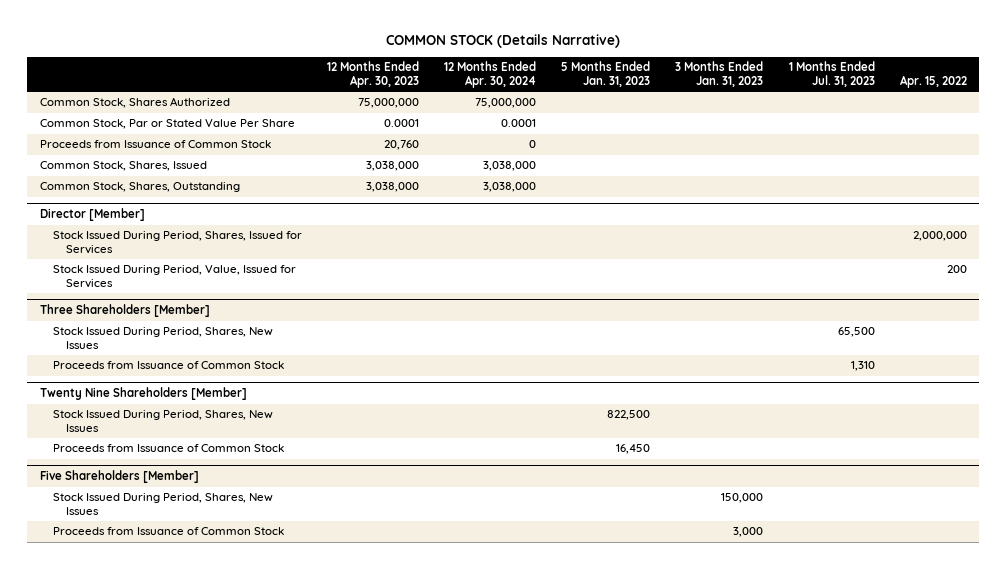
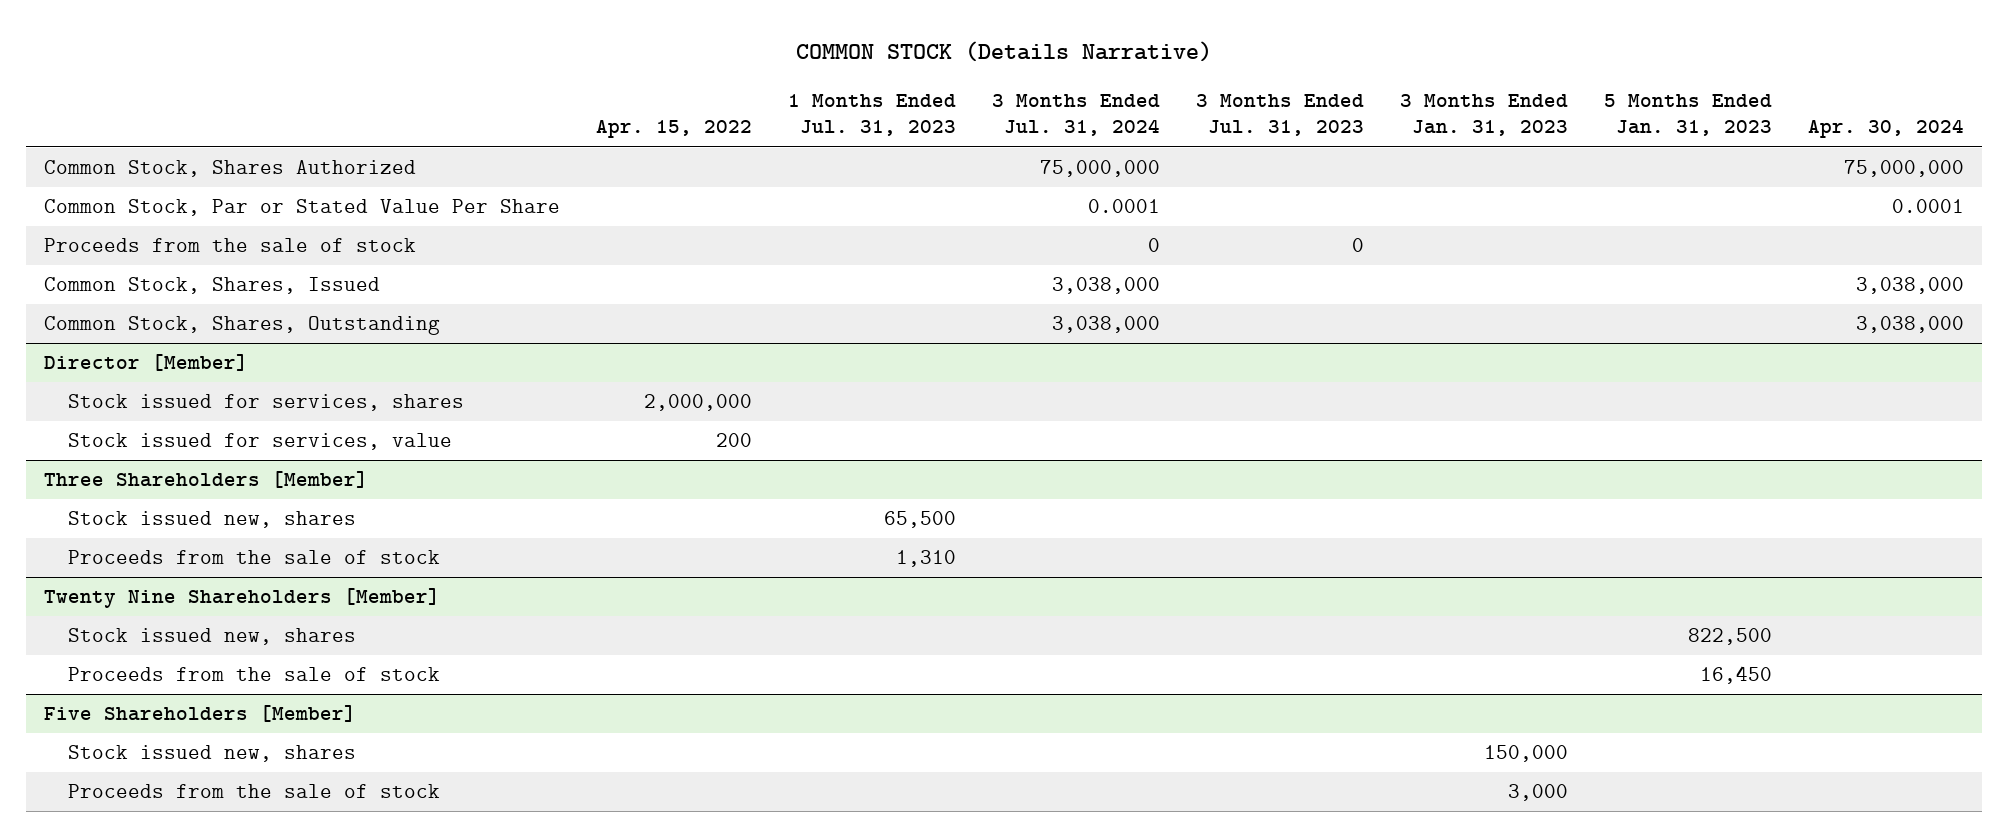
[326,61,419,89] 12 Months Ended Apr. 30, 2023 -> none
[444,61,537,89] 12 Months Ended Apr. 30, 2024 -> none
none -> [992,93,1161,137] 3 Months Ended Jul. 31, 2024
none -> [1196,93,1365,137] 3 Months Ended Jul. 31, 2023
none -> [1808,119,1965,139] Apr. 30, 2024
[39,140,271,149] Proceeds from Issuance of Common Stock -> [44,238,417,253] Proceeds from the sale of stock
[52,231,302,255] Stock Issued During Period, Shares, Issued for Services -> [67,394,464,412] Stock issued for services, shares
[52,265,296,289] Stock Issued During Period, Value, Issued for Services -> [67,433,452,451] Stock issued for services, value
[52,327,273,350] Stock Issued During Period, Shares, New Issues -> [67,511,356,529] Stock issued new, shares
[52,361,284,370] Proceeds from Issuance of Common Stock -> [67,550,440,565] Proceeds from the sale of stock
[52,410,273,433] Stock Issued During Period, Shares, New Issues -> [67,628,356,646] Stock issued new, shares
[52,444,284,453] Proceeds from Issuance of Common Stock -> [67,667,440,682] Proceeds from the sale of stock
[52,493,273,516] Stock Issued During Period, Shares, New Issues -> [67,745,356,763] Stock issued new, shares
[52,527,284,536] Proceeds from Issuance of Common Stock -> [67,784,440,799] Proceeds from the sale of stock

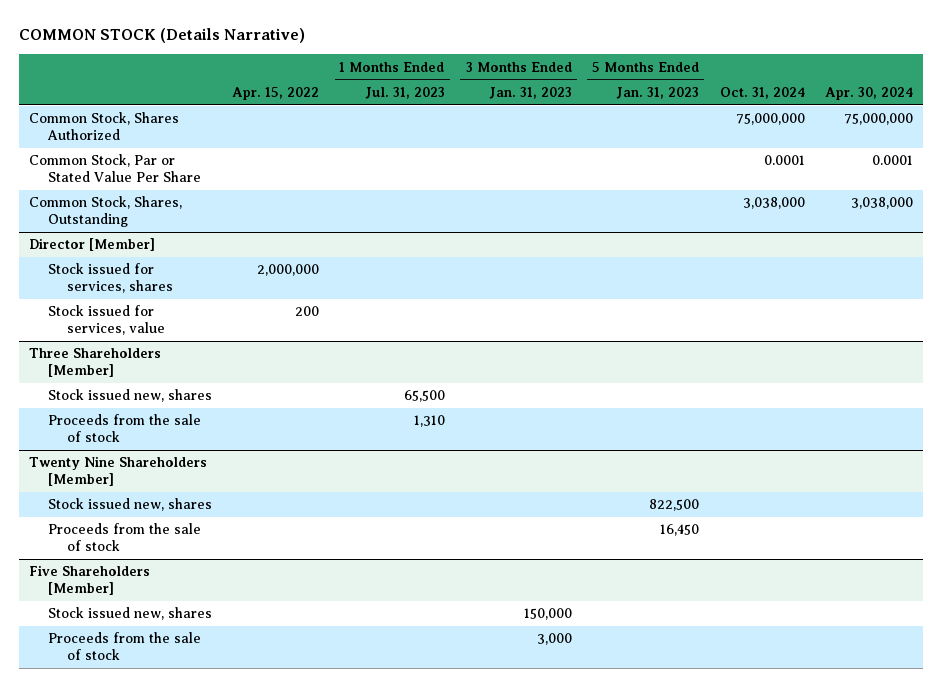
[992,93,1161,137] 3 Months Ended Jul. 31, 2024 -> none
[1196,93,1365,137] 3 Months Ended Jul. 31, 2023 -> none
none -> [719,87,805,100] Oct. 31, 2024
[44,238,417,253] Proceeds from the sale of stock -> none
[44,277,381,295] Common Stock, Shares, Issued -> none

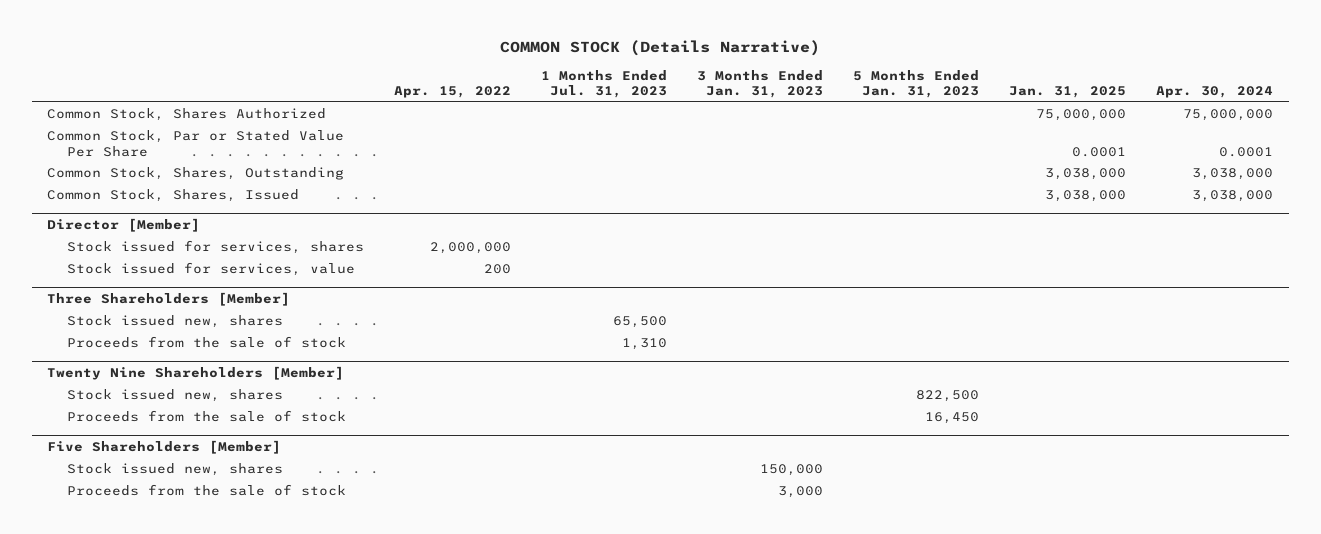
[719,87,805,100] Oct. 31, 2024 -> none
none -> [1009,86,1127,99] Jan. 31, 2025
none -> [47,189,300,203] Common Stock, Shares, Issued

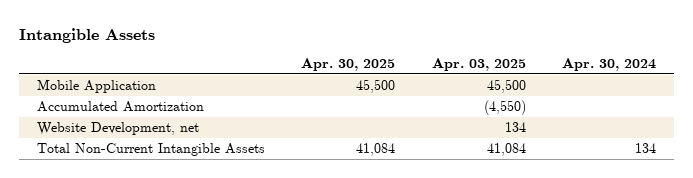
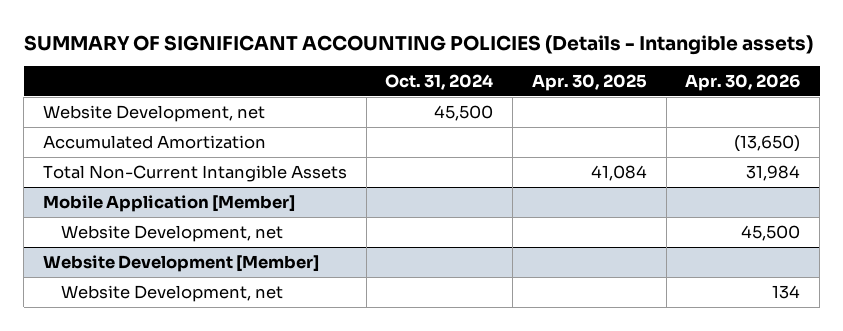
[18,27,155,43] Intangible Assets -> [23,34,813,55] SUMMARY OF SIGNIFICANT ACCOUNTING POLICIES (Details - Intangible assets)
[431,58,526,72] Apr. 03, 2025 -> none
[562,58,657,72] Apr. 30, 2024 -> none
none -> [385,74,494,91] Oct. 31, 2024
none -> [685,74,801,92] Apr. 30, 2026
[36,79,156,94] Mobile Application -> none
[36,101,204,113] Accumulated Amortization -> [42,134,266,149] Accumulated Amortization
none -> [42,194,295,212] Mobile Application [Member]
none -> [60,224,283,242] Website Development, net
none -> [42,254,319,272] Website Development [Member]
none -> [60,284,283,302] Website Development, net

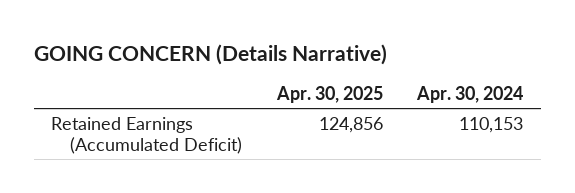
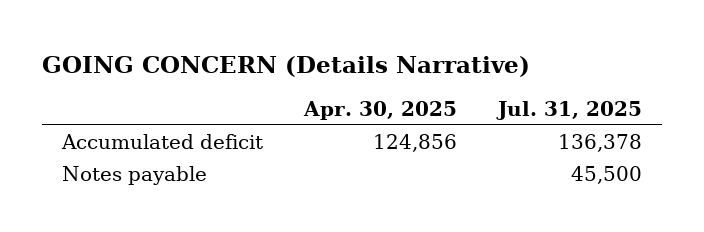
[416,85,524,103] Apr. 30, 2024 -> none
none -> [495,100,642,120] Jul. 31, 2025
[51,116,243,155] Retained Earnings (Accumulated Deficit) -> [61,134,264,150] Accumulated deficit
none -> [62,166,208,186] Notes payable

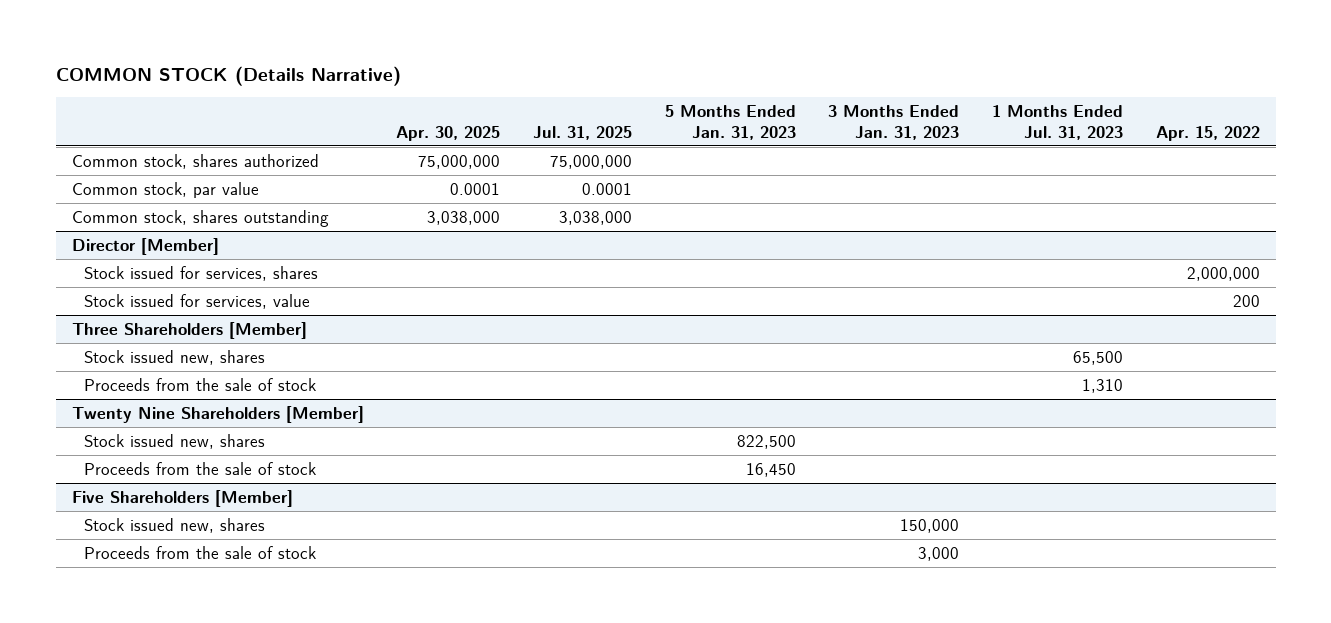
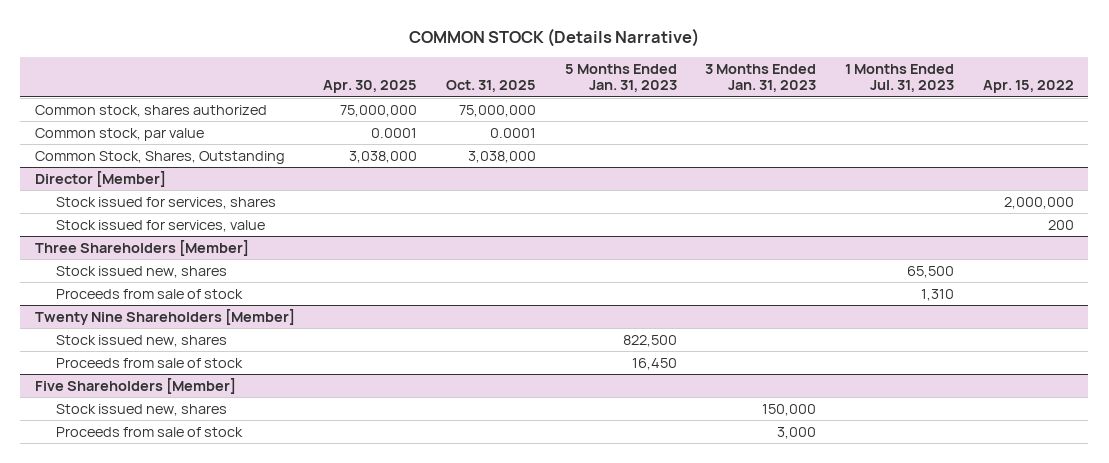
[533,125,633,140] Jul. 31, 2025 -> none
none -> [446,80,537,93] Oct. 31, 2025
[71,209,329,227] Common stock, shares outstanding -> [34,150,285,164] Common Stock, Shares, Outstanding
[83,377,316,391] Proceeds from the sale of stock -> [56,288,244,299] Proceeds from sale of stock
[83,461,316,475] Proceeds from the sale of stock -> [56,357,244,368] Proceeds from sale of stock
[83,545,316,559] Proceeds from the sale of stock -> [56,426,244,437] Proceeds from sale of stock

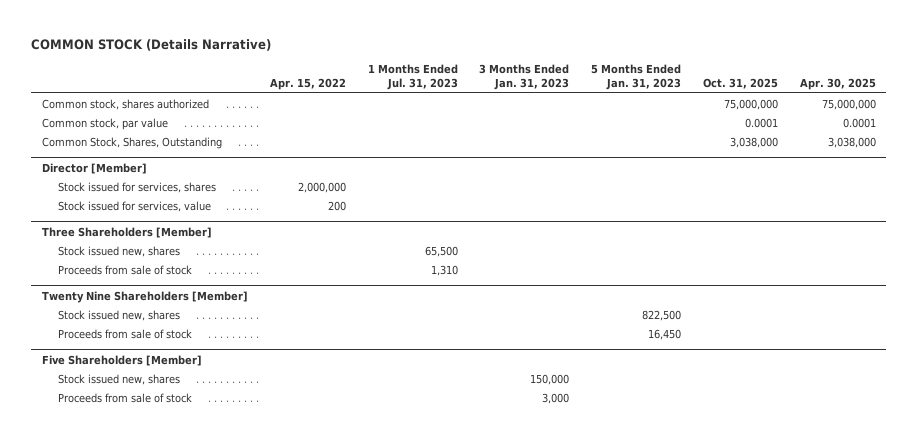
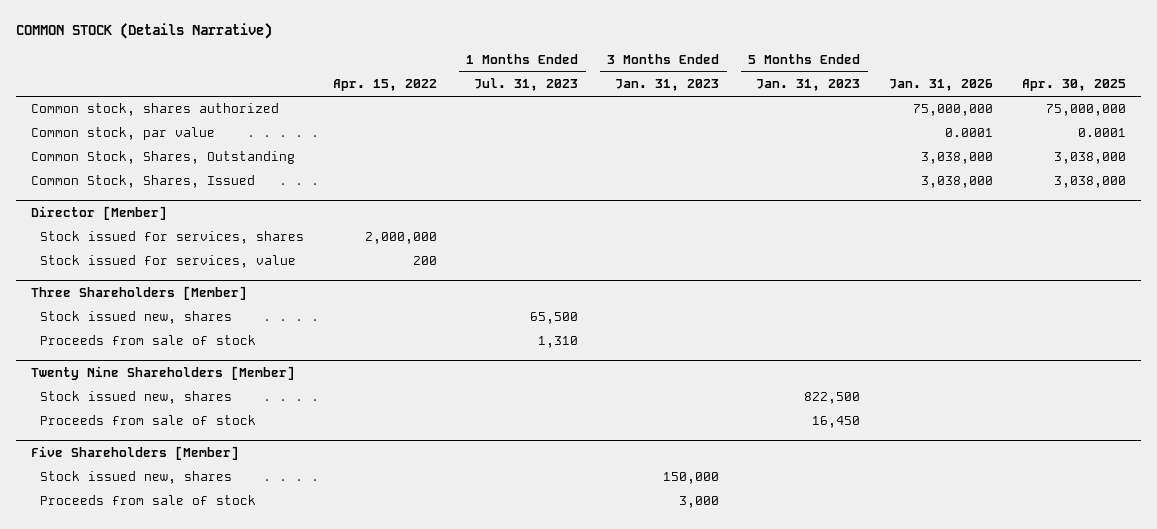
[702,78,778,90] Oct. 31, 2025 -> none
none -> [889,79,994,92] Jan. 31, 2026
none -> [30,175,255,189] Common Stock, Shares, Issued

